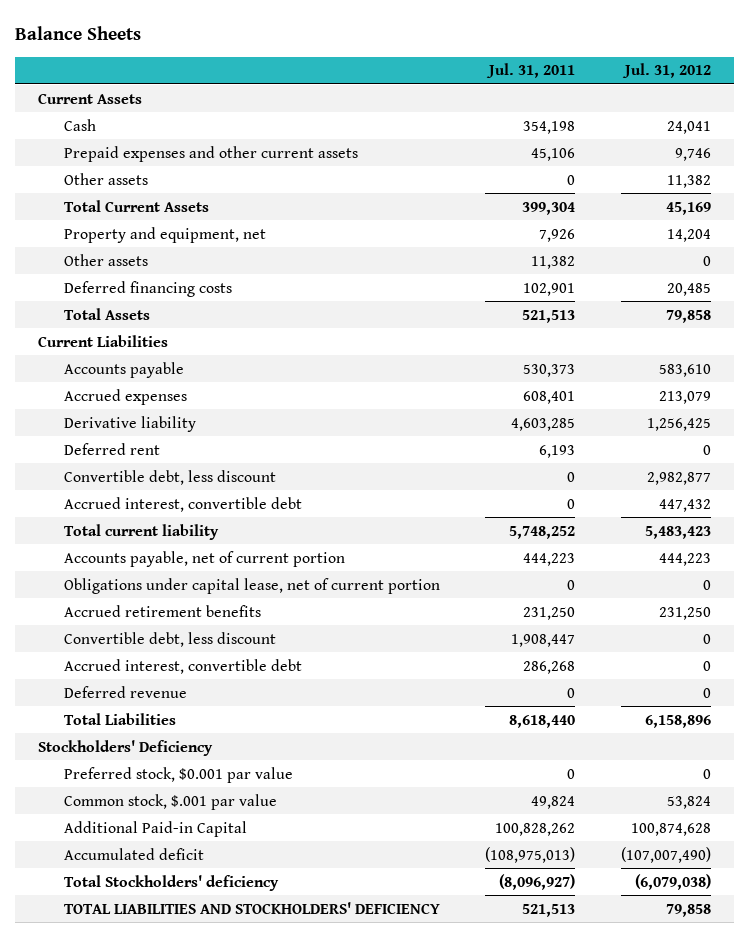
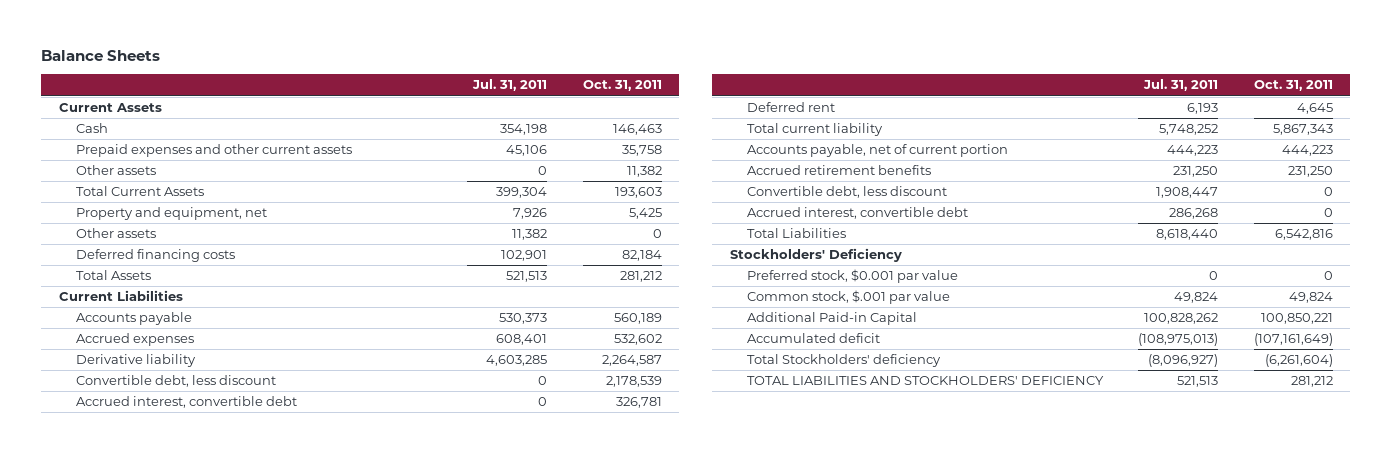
[622,63,712,79] Jul. 31, 2012 -> none
none -> [582,80,662,92] Oct. 31, 2011
[63,442,160,455] Deferred rent -> [746,102,835,113] Deferred rent
[63,577,440,594] Obligations under capital lease, net of current portion -> none
[63,685,187,698] Deferred revenue -> none

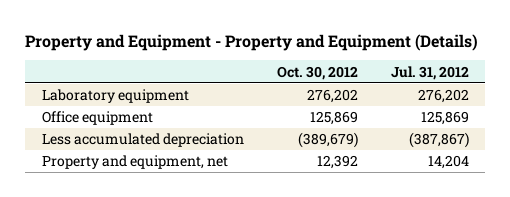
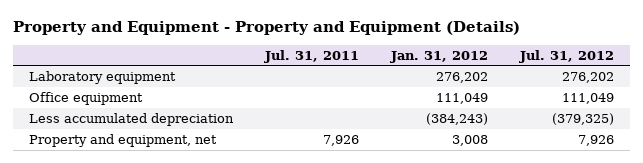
[276,65,358,80] Oct. 30, 2012 -> none
none -> [263,49,359,63] Jul. 31, 2011
none -> [390,50,489,63] Jan. 31, 2012
[420,111,469,126] 125,869 -> [562,93,615,105] 111,049
[408,132,469,149] (387,867) -> [552,113,615,126] (379,325)
[427,155,469,170] 14,204 -> [578,135,615,147] 7,926

